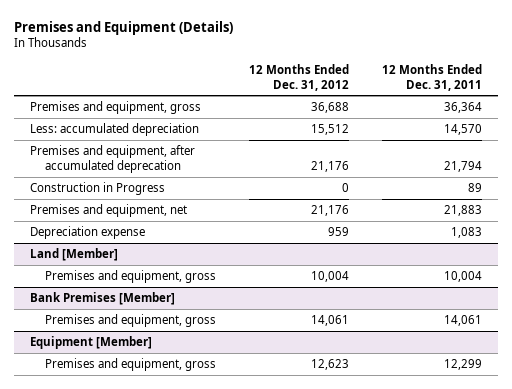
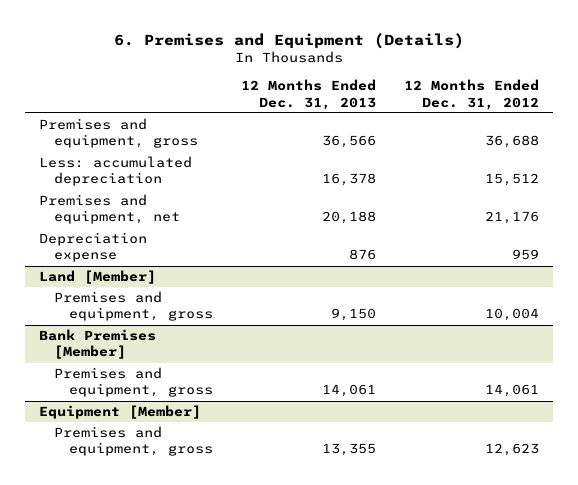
[13,20,233,35] Premises and Equipment (Details) -> [113,33,464,50] 6. Premises and Equipment (Details)
[381,63,482,91] 12 Months Ended Dec. 31, 2011 -> none
none -> [241,79,377,110] 12 Months Ended Dec. 31, 2013
[30,145,196,173] Premises and equipment, after accumulated deprecation -> none
[30,182,166,196] Construction in Progress -> none

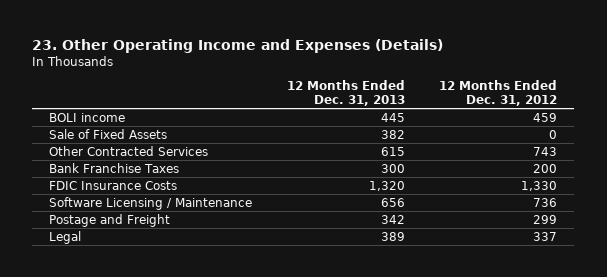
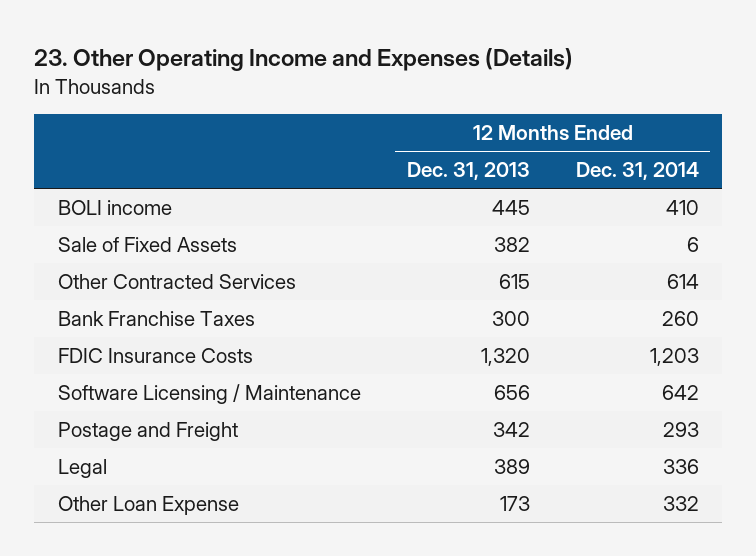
[439,80,558,106] 12 Months Ended Dec. 31, 2012 -> none
none -> [575,162,699,181] Dec. 31, 2014
none -> [57,495,239,515] Other Loan Expense

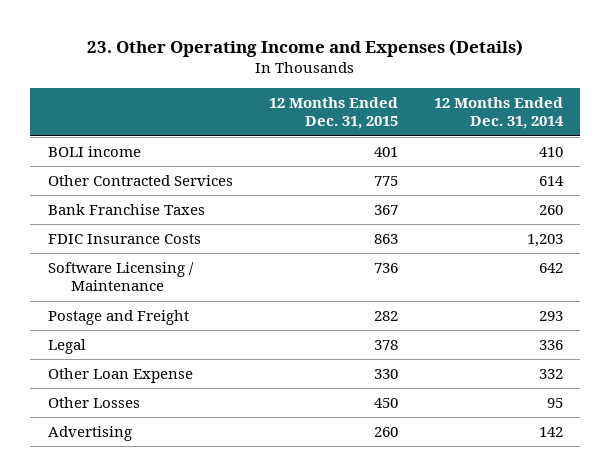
[406,162,530,181] Dec. 31, 2013 -> none
none -> [268,97,398,130] 12 Months Ended Dec. 31, 2015
[57,236,237,252] Sale of Fixed Assets -> none
none -> [47,397,140,409] Other Losses
none -> [47,426,132,442] Advertising

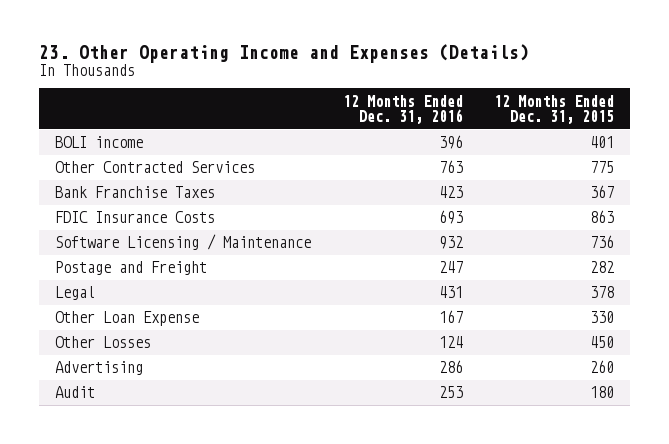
[433,97,564,130] 12 Months Ended Dec. 31, 2014 -> none
none -> [342,94,463,125] 12 Months Ended Dec. 31, 2016
none -> [55,386,96,399] Audit

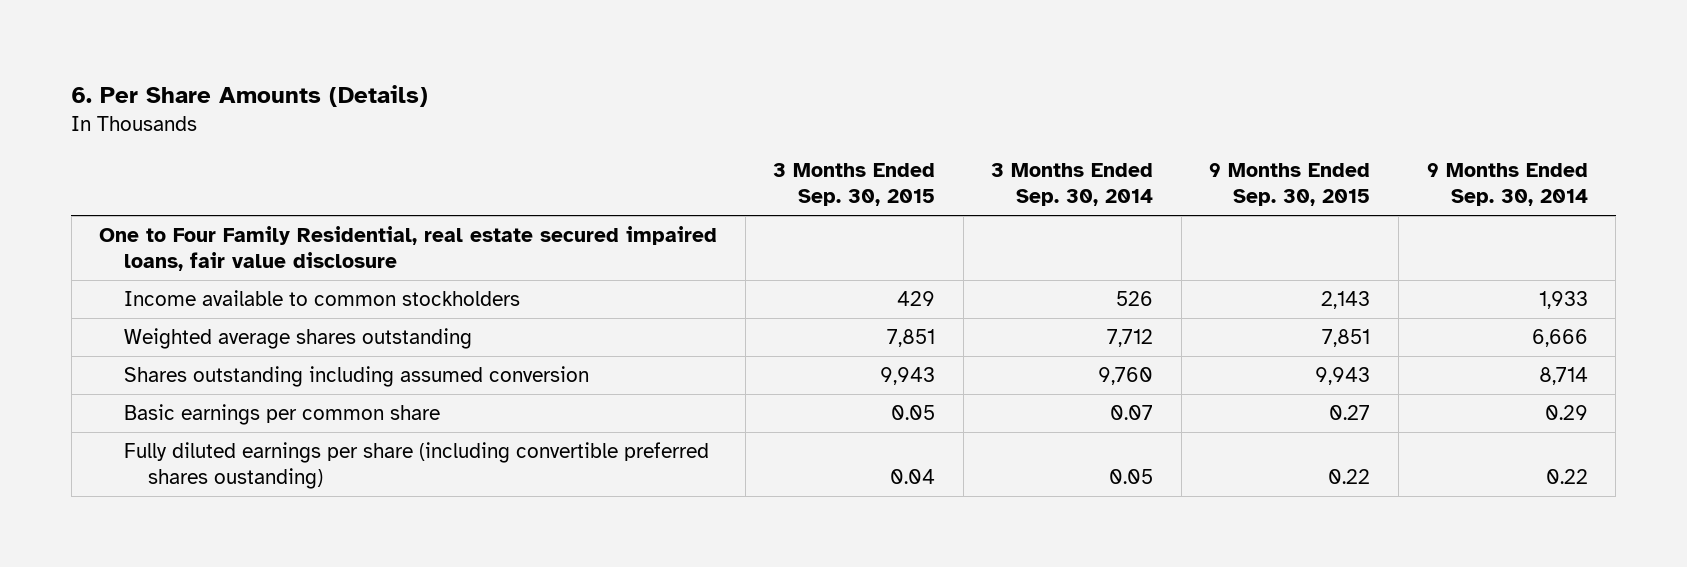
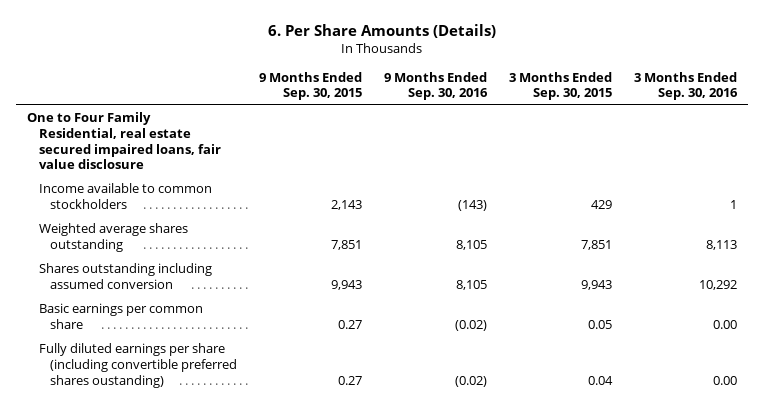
[991,163,1154,207] 3 Months Ended Sep. 30, 2014 -> none
[1426,163,1588,207] 9 Months Ended Sep. 30, 2014 -> none
none -> [383,71,488,101] 9 Months Ended Sep. 30, 2016
none -> [633,71,738,101] 3 Months Ended Sep. 30, 2016
[1328,469,1371,485] 0.22 -> [337,375,362,385] 0.27

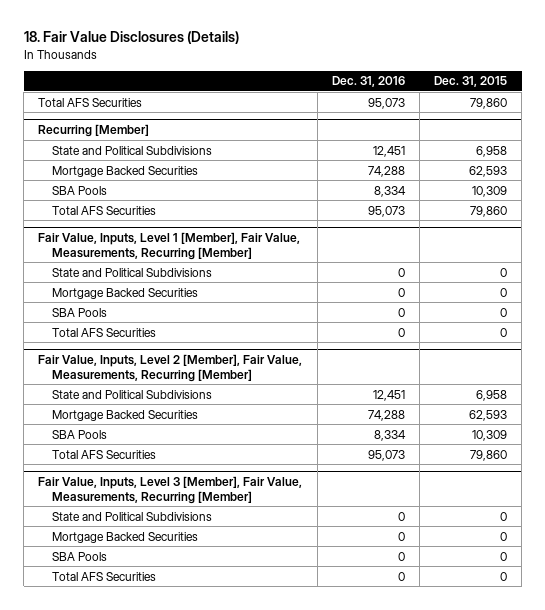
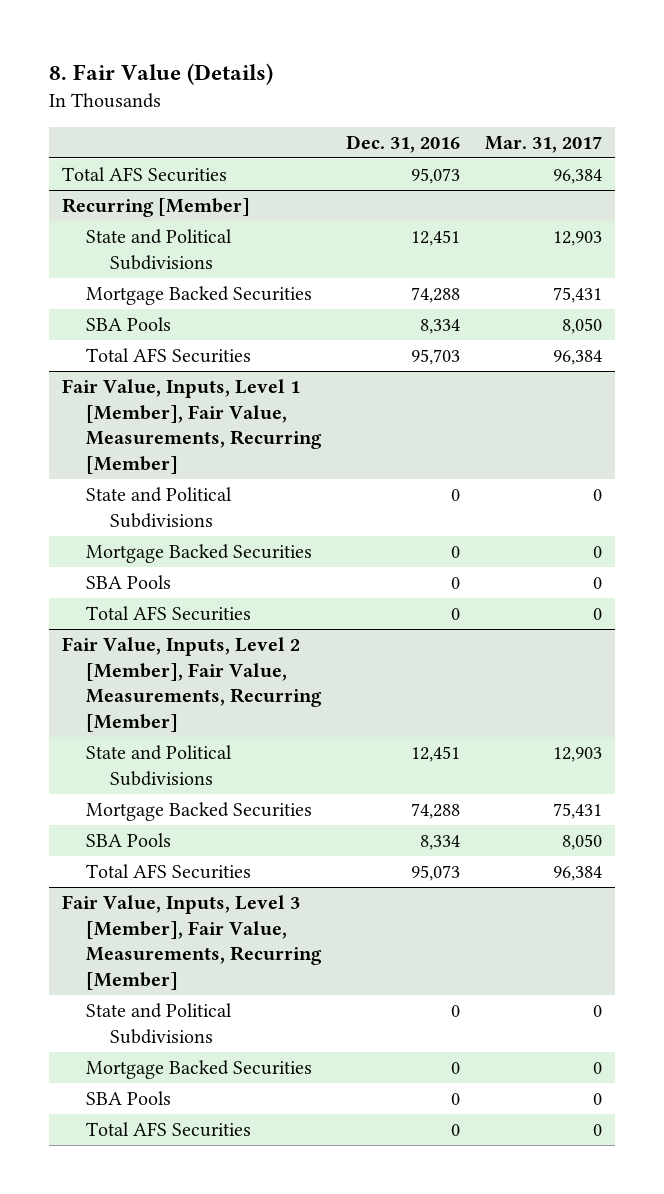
[23,31,239,45] 18. Fair Value Disclosures (Details) -> [49,63,274,86] 8. Fair Value (Details)
[434,76,508,88] Dec. 31, 2015 -> none
none -> [485,135,603,153] Mar. 31, 2017
[367,205,405,217] 95,073 -> [411,348,461,365] 95,703

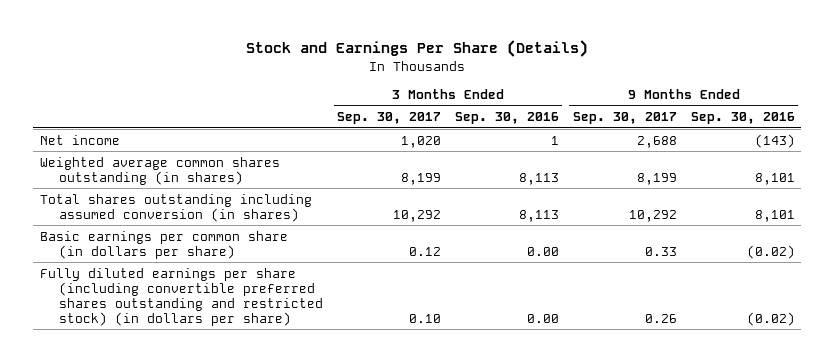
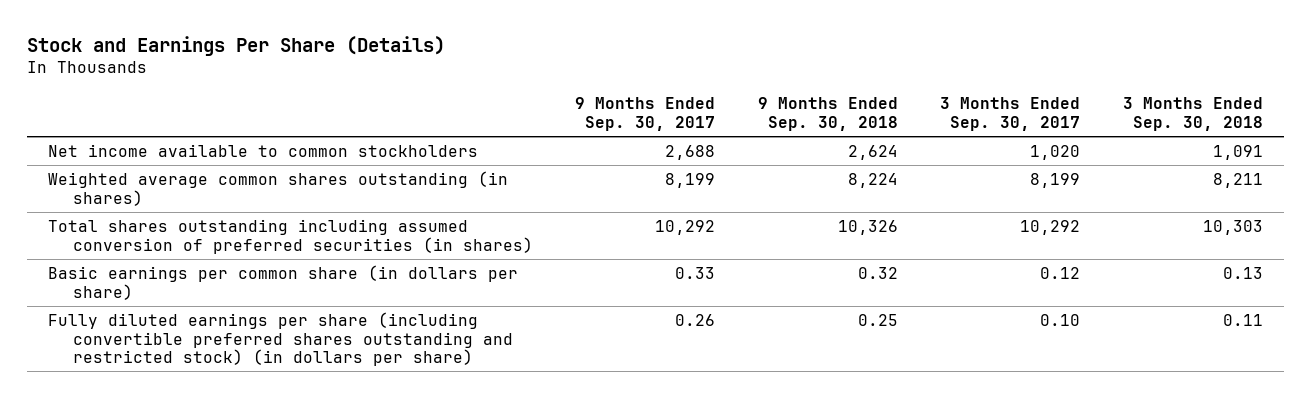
[454,112,559,125] Sep. 30, 2016 -> none
[690,112,795,125] Sep. 30, 2016 -> none
none -> [757,97,898,132] 9 Months Ended Sep. 30, 2018
none -> [1122,97,1263,132] 3 Months Ended Sep. 30, 2018
[39,134,120,145] Net income -> [48,143,479,157] Net income available to common stockholders
[39,193,312,222] Total shares outstanding including assumed conversion (in shares) -> [48,218,533,254] Total shares outstanding including assumed conversion of preferred securities (in shares)

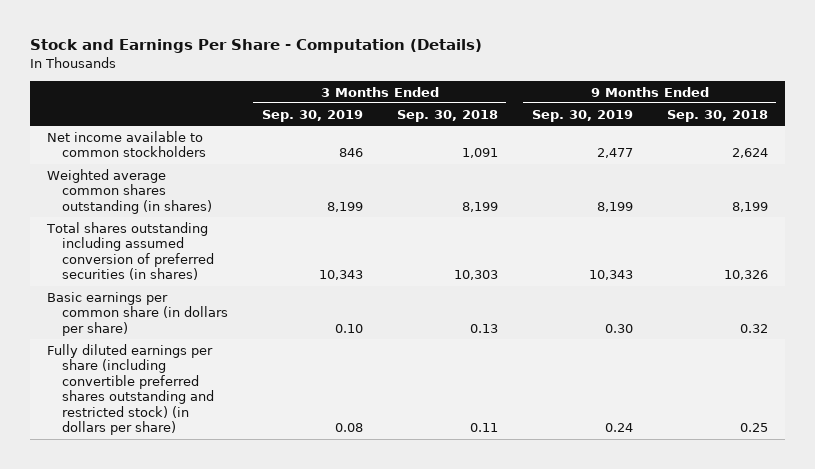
[26,35,445,56] Stock and Earnings Per Share (Details) -> [30,39,483,54] Stock and Earnings Per Share - Computation (Details)
[575,97,716,132] 9 Months Ended Sep. 30, 2017 -> none
[940,97,1081,132] 3 Months Ended Sep. 30, 2017 -> none
none -> [261,109,363,122] Sep. 30, 2019
none -> [531,109,633,122] Sep. 30, 2019
[847,172,898,188] 8,224 -> [731,201,768,212] 8,199
[1212,172,1263,188] 8,211 -> [461,201,498,212] 8,199

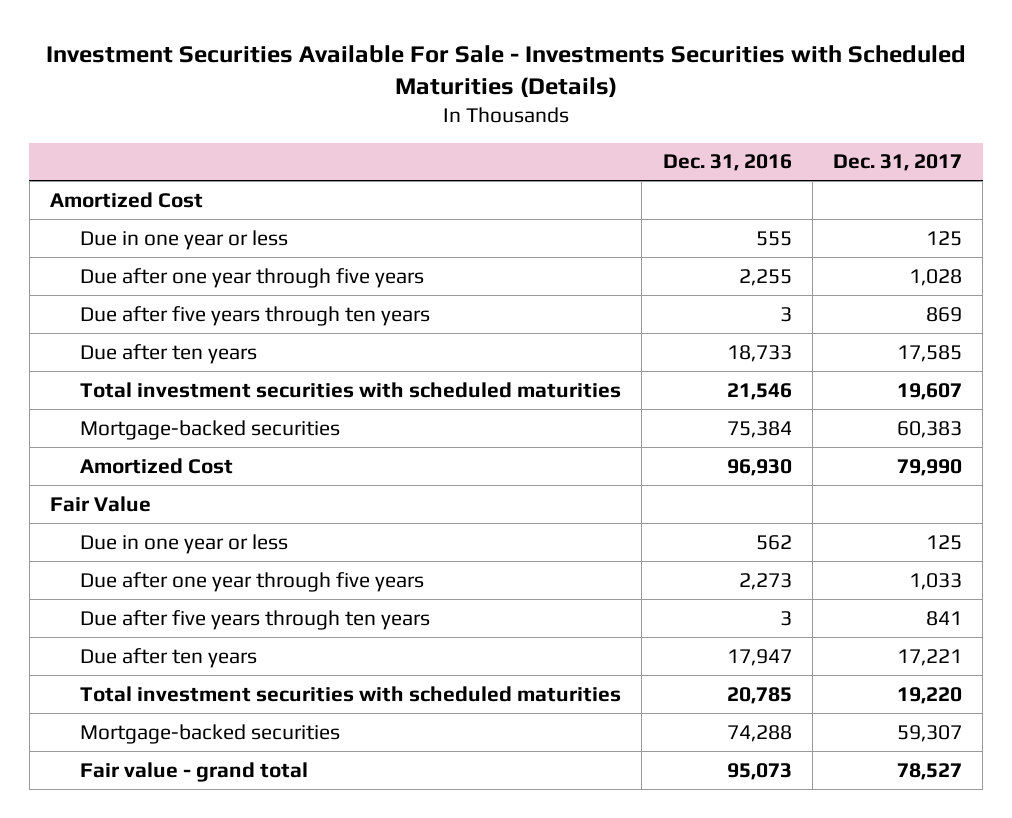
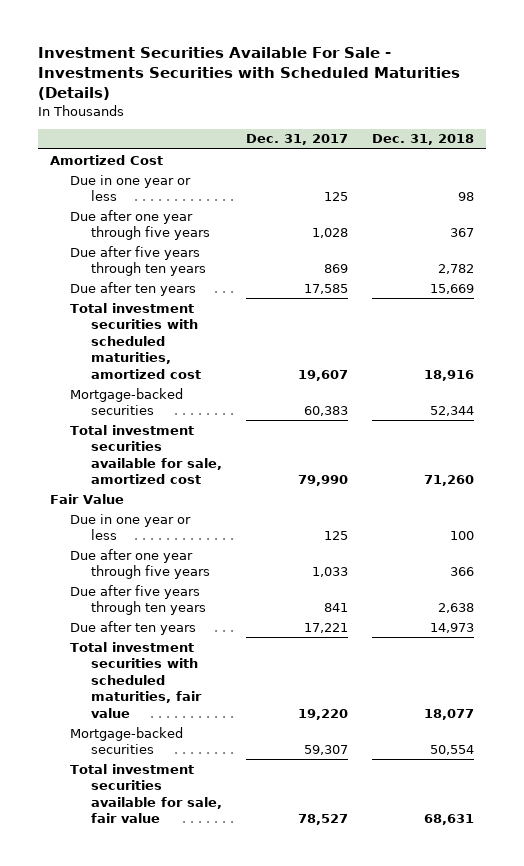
[662,154,792,172] Dec. 31, 2016 -> none
none -> [371,134,474,146] Dec. 31, 2018
[80,381,622,398] Total investment securities with scheduled maturities -> [70,302,201,379] Total investment securities with scheduled maturities, amortized cost
[80,457,234,474] Amortized Cost -> [70,424,222,485] Total investment securities available for sale, amortized cost
[80,685,622,702] Total investment securities with scheduled maturities -> [70,641,202,718] Total investment securities with scheduled maturities, fair value
[80,761,309,782] Fair value - grand total -> [70,763,222,824] Total investment securities available for sale, fair value

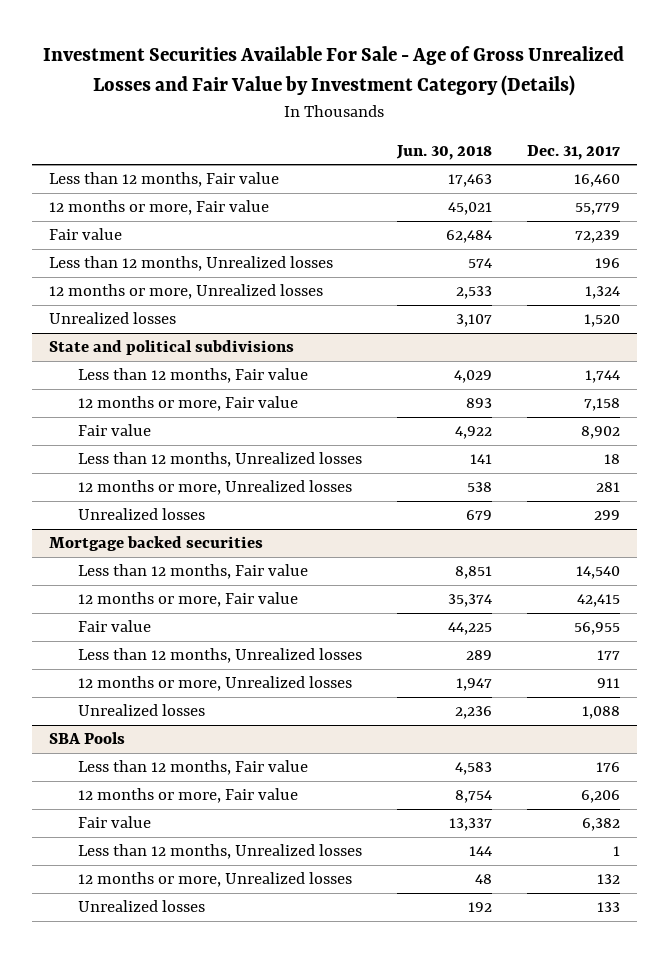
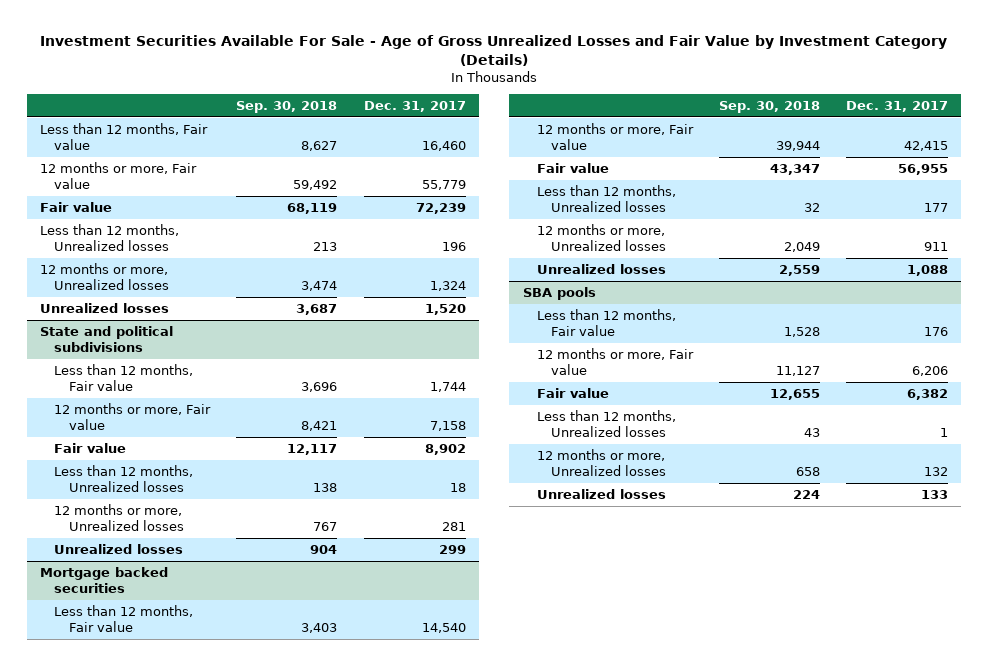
[396,144,493,160] Jun. 30, 2018 -> none
none -> [236,100,338,113] Sep. 30, 2018
[48,732,125,745] SBA Pools -> [522,286,596,300] SBA pools

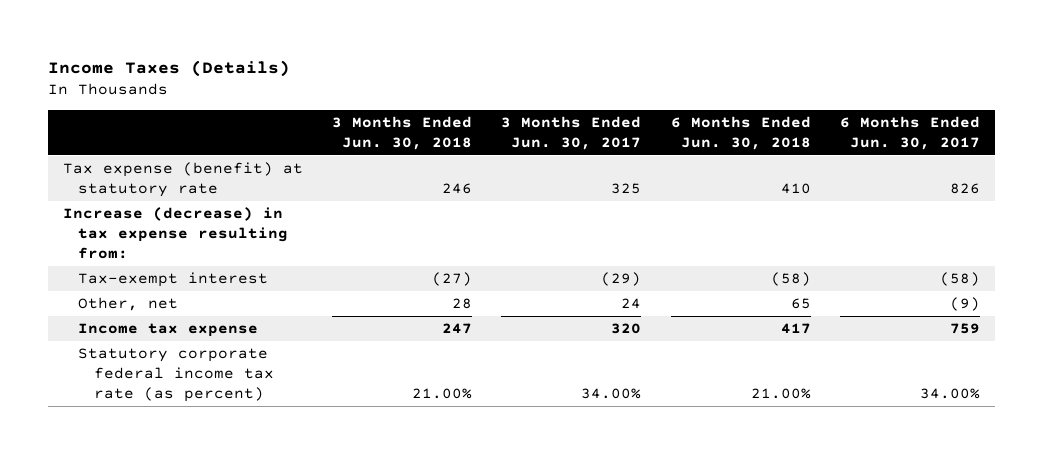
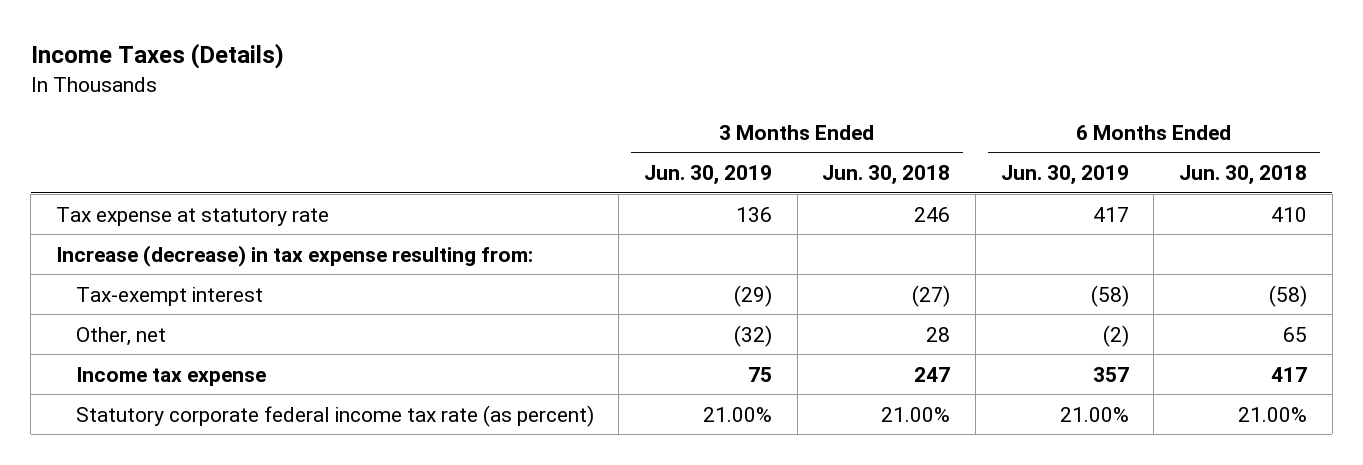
[501,115,642,150] 3 Months Ended Jun. 30, 2017 -> none
[840,115,981,150] 6 Months Ended Jun. 30, 2017 -> none
none -> [643,165,772,186] Jun. 30, 2019
none -> [1000,165,1129,186] Jun. 30, 2019
[62,162,303,198] Tax expense (benefit) at statutory rate -> [55,206,329,226] Tax expense at statutory rate

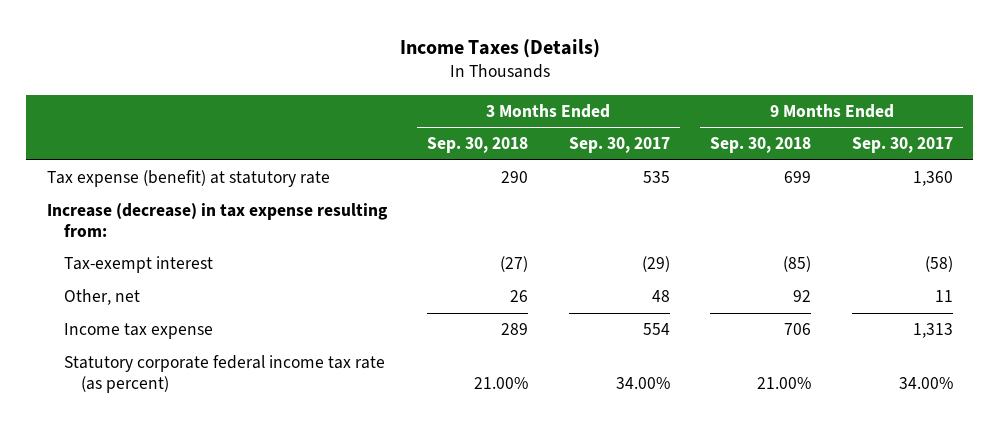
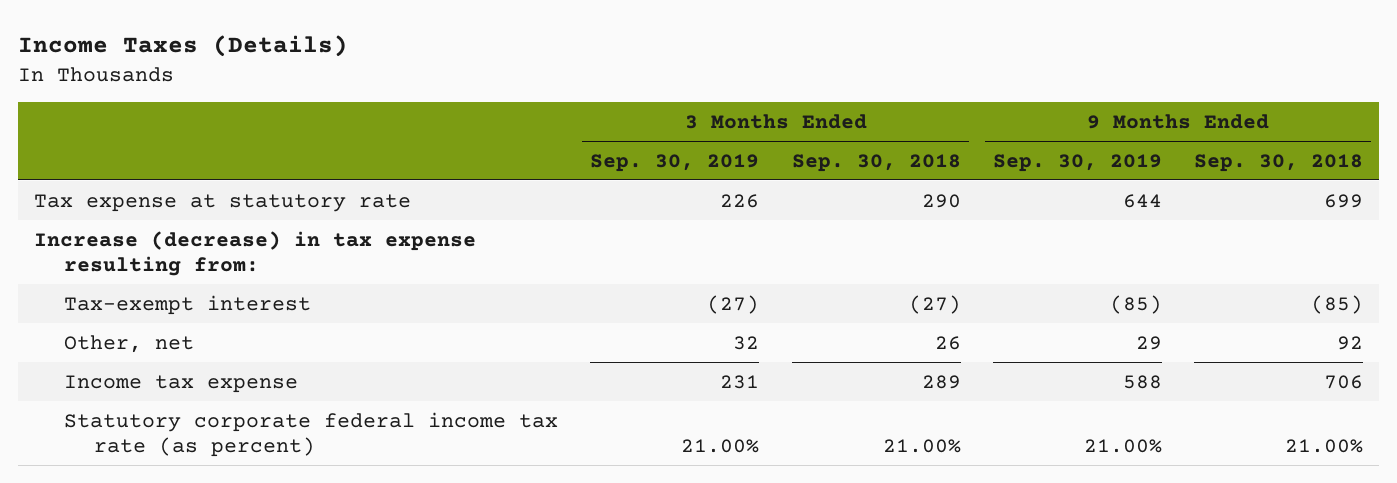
[568,137,670,154] Sep. 30, 2017 -> none
[851,137,953,154] Sep. 30, 2017 -> none
none -> [590,153,760,172] Sep. 30, 2019
none -> [992,153,1162,172] Sep. 30, 2019
[46,170,330,188] Tax expense (benefit) at statutory rate -> [34,193,412,212] Tax expense at statutory rate

